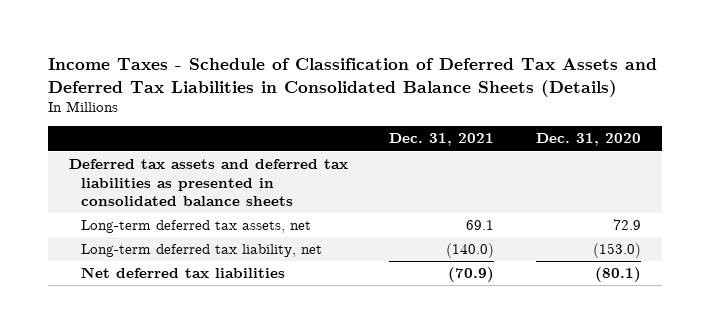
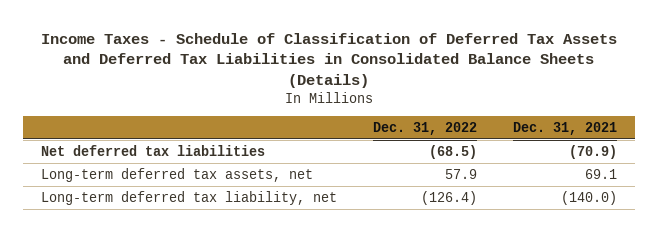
[536,133,642,147] Dec. 31, 2020 -> none
none -> [372,121,477,135] Dec. 31, 2022
[68,159,348,206] Deferred tax assets and deferred tax liabilities as presented in consolidated balance sheets -> none
[80,267,285,279] Net deferred tax liabilities -> [40,144,265,156] Net deferred tax liabilities

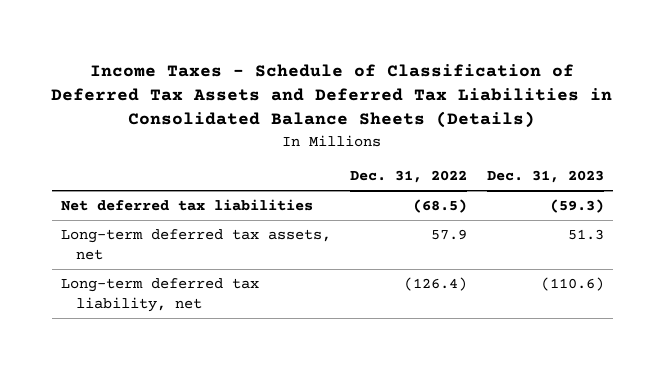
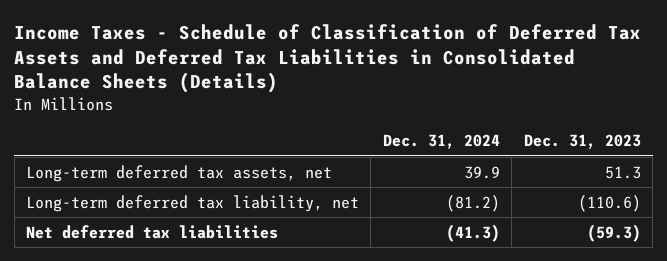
[350,170,468,184] Dec. 31, 2022 -> none
none -> [382,134,500,150] Dec. 31, 2024
[61,198,314,211] Net deferred tax liabilities -> [26,224,279,239] Net deferred tax liabilities

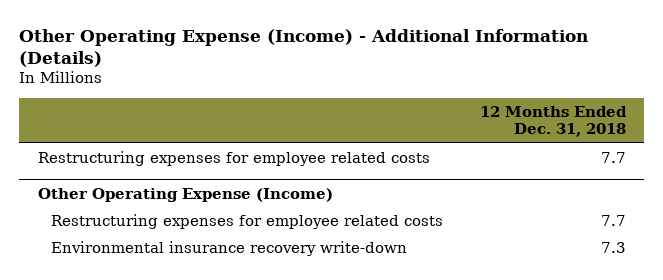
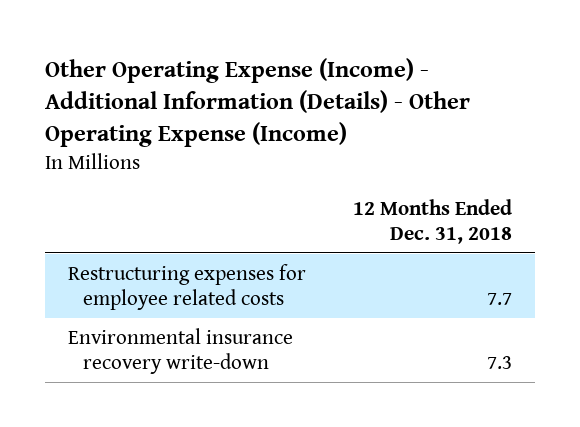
[19,28,589,67] Other Operating Expense (Income) - Additional Information (Details) -> [44,57,470,147] Other Operating Expense (Income) - Additional Information (Details) - Other Operating Expense (Income)
[37,187,333,202] Other Operating Expense (Income) -> none
[50,213,443,229] Restructuring expenses for employee related costs -> none

